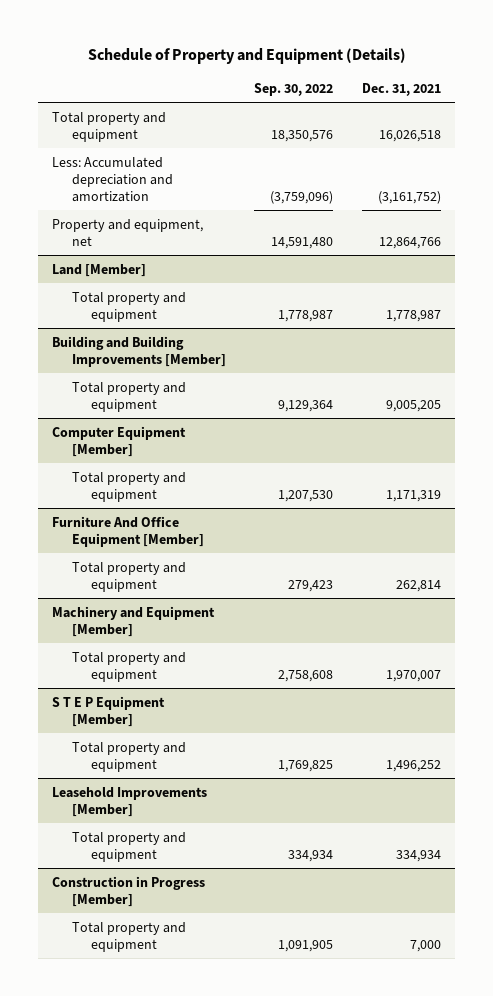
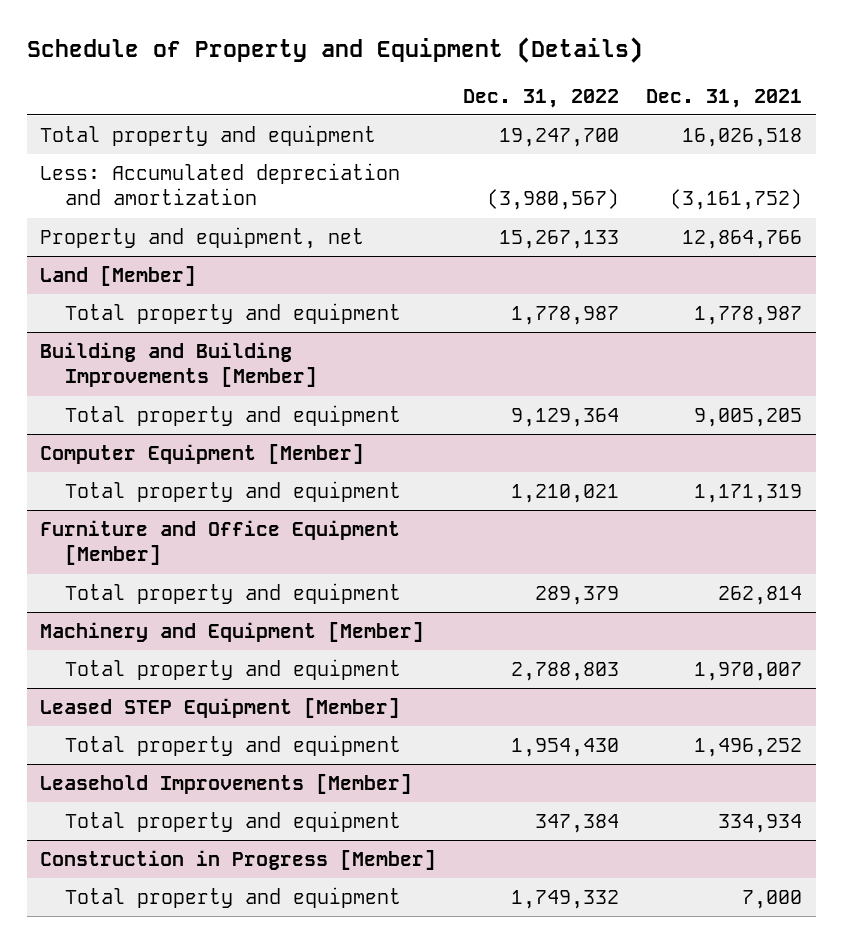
[254,82,334,96] Sep. 30, 2022 -> none
none -> [463,88,620,108] Dec. 31, 2022
[52,515,204,547] Furniture And Office Equipment [Member] -> [40,519,401,566] Furniture and Office Equipment [Member]
[52,695,166,727] S T E P Equipment [Member] -> [40,697,401,718] Leased STEP Equipment [Member]

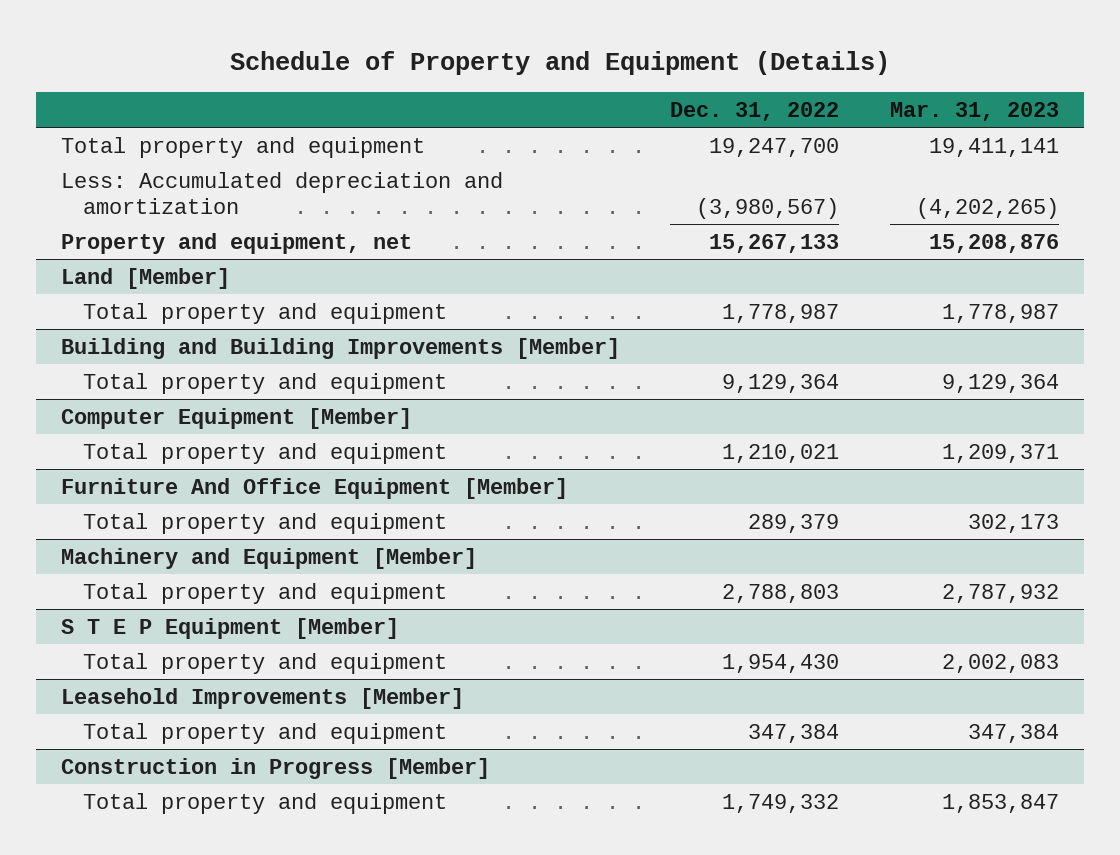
[646,88,803,108] Dec. 31, 2021 -> none
none -> [889,101,1059,121] Mar. 31, 2023
[40,519,401,566] Furniture and Office Equipment [Member] -> [60,477,568,499] Furniture And Office Equipment [Member]
[40,697,401,718] Leased STEP Equipment [Member] -> [60,617,399,639] S T E P Equipment [Member]

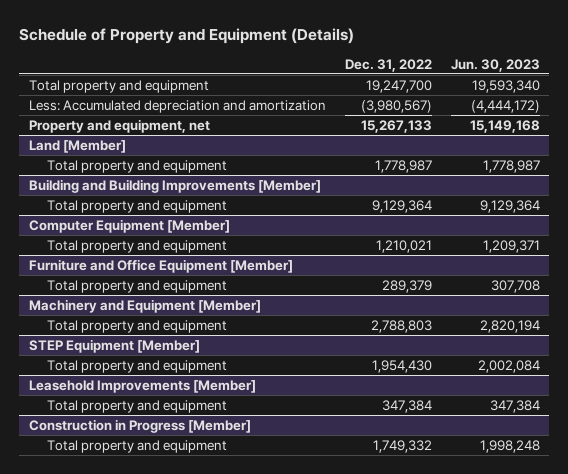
[889,101,1059,121] Mar. 31, 2023 -> none
none -> [450,58,540,72] Jun. 30, 2023
[60,477,568,499] Furniture And Office Equipment [Member] -> [28,258,293,273] Furniture and Office Equipment [Member]
[60,617,399,639] S T E P Equipment [Member] -> [28,338,200,353] STEP Equipment [Member]

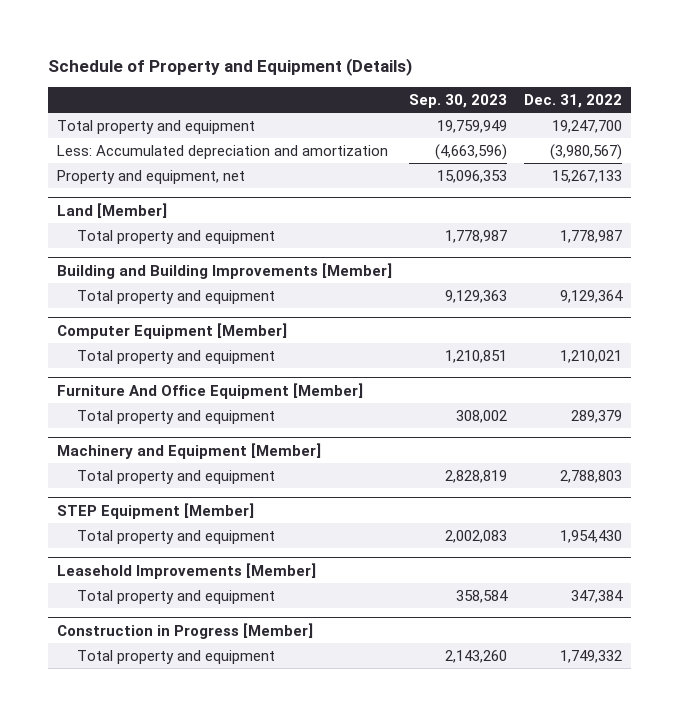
[450,58,540,72] Jun. 30, 2023 -> none
none -> [409,93,508,108] Sep. 30, 2023
[28,258,293,273] Furniture and Office Equipment [Member] -> [56,382,363,399] Furniture And Office Equipment [Member]

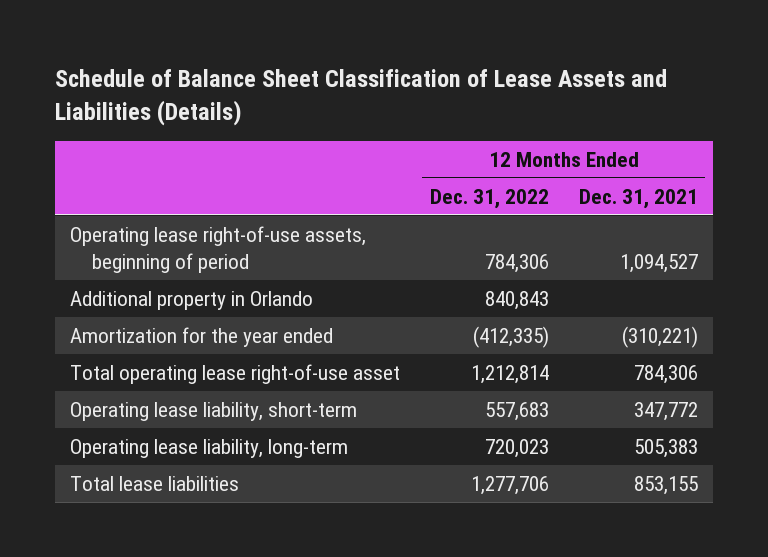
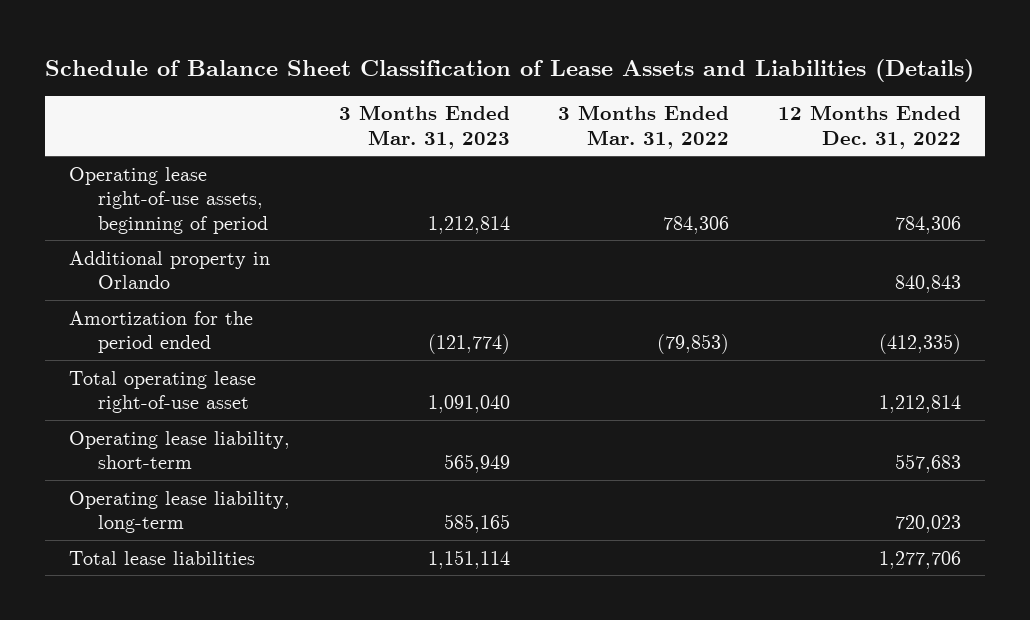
[578,188,698,209] Dec. 31, 2021 -> none
none -> [338,105,510,149] 3 Months Ended Mar. 31, 2023
none -> [558,105,730,149] 3 Months Ended Mar. 31, 2022
[69,326,333,347] Amortization for the year ended -> [68,310,253,354] Amortization for the period ended

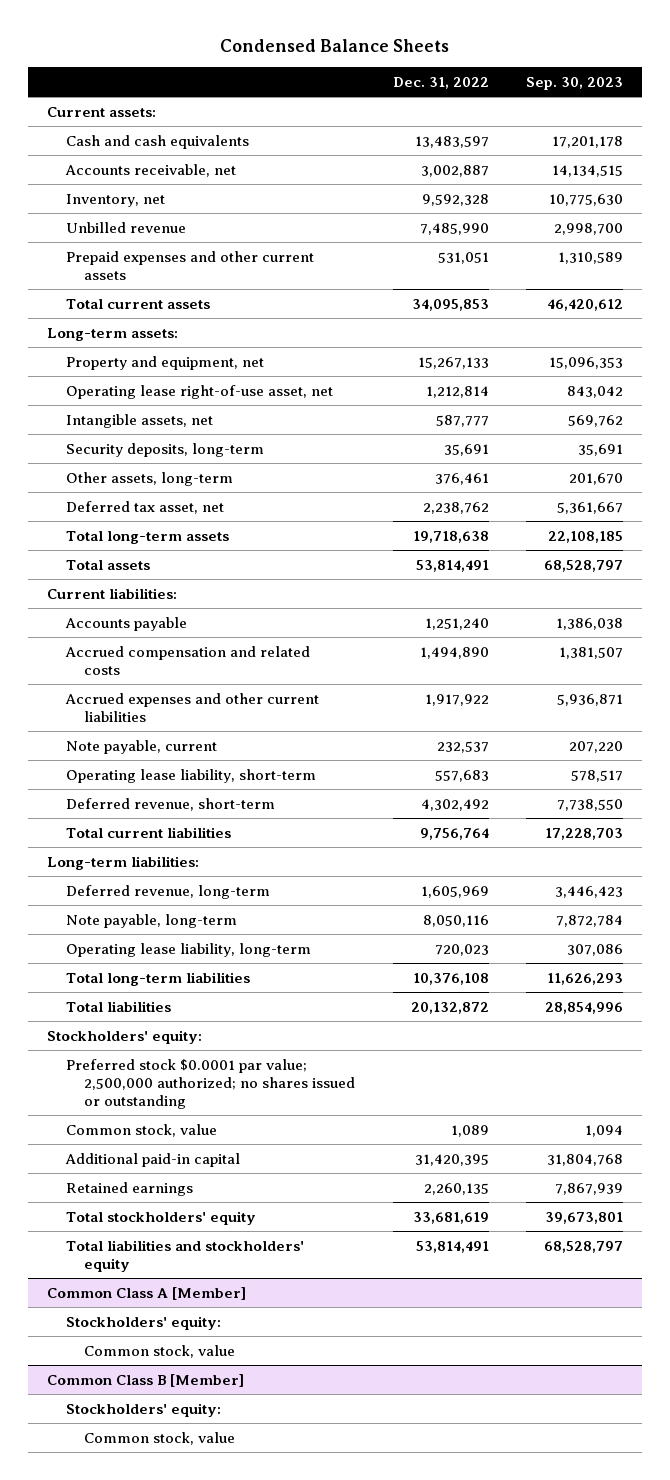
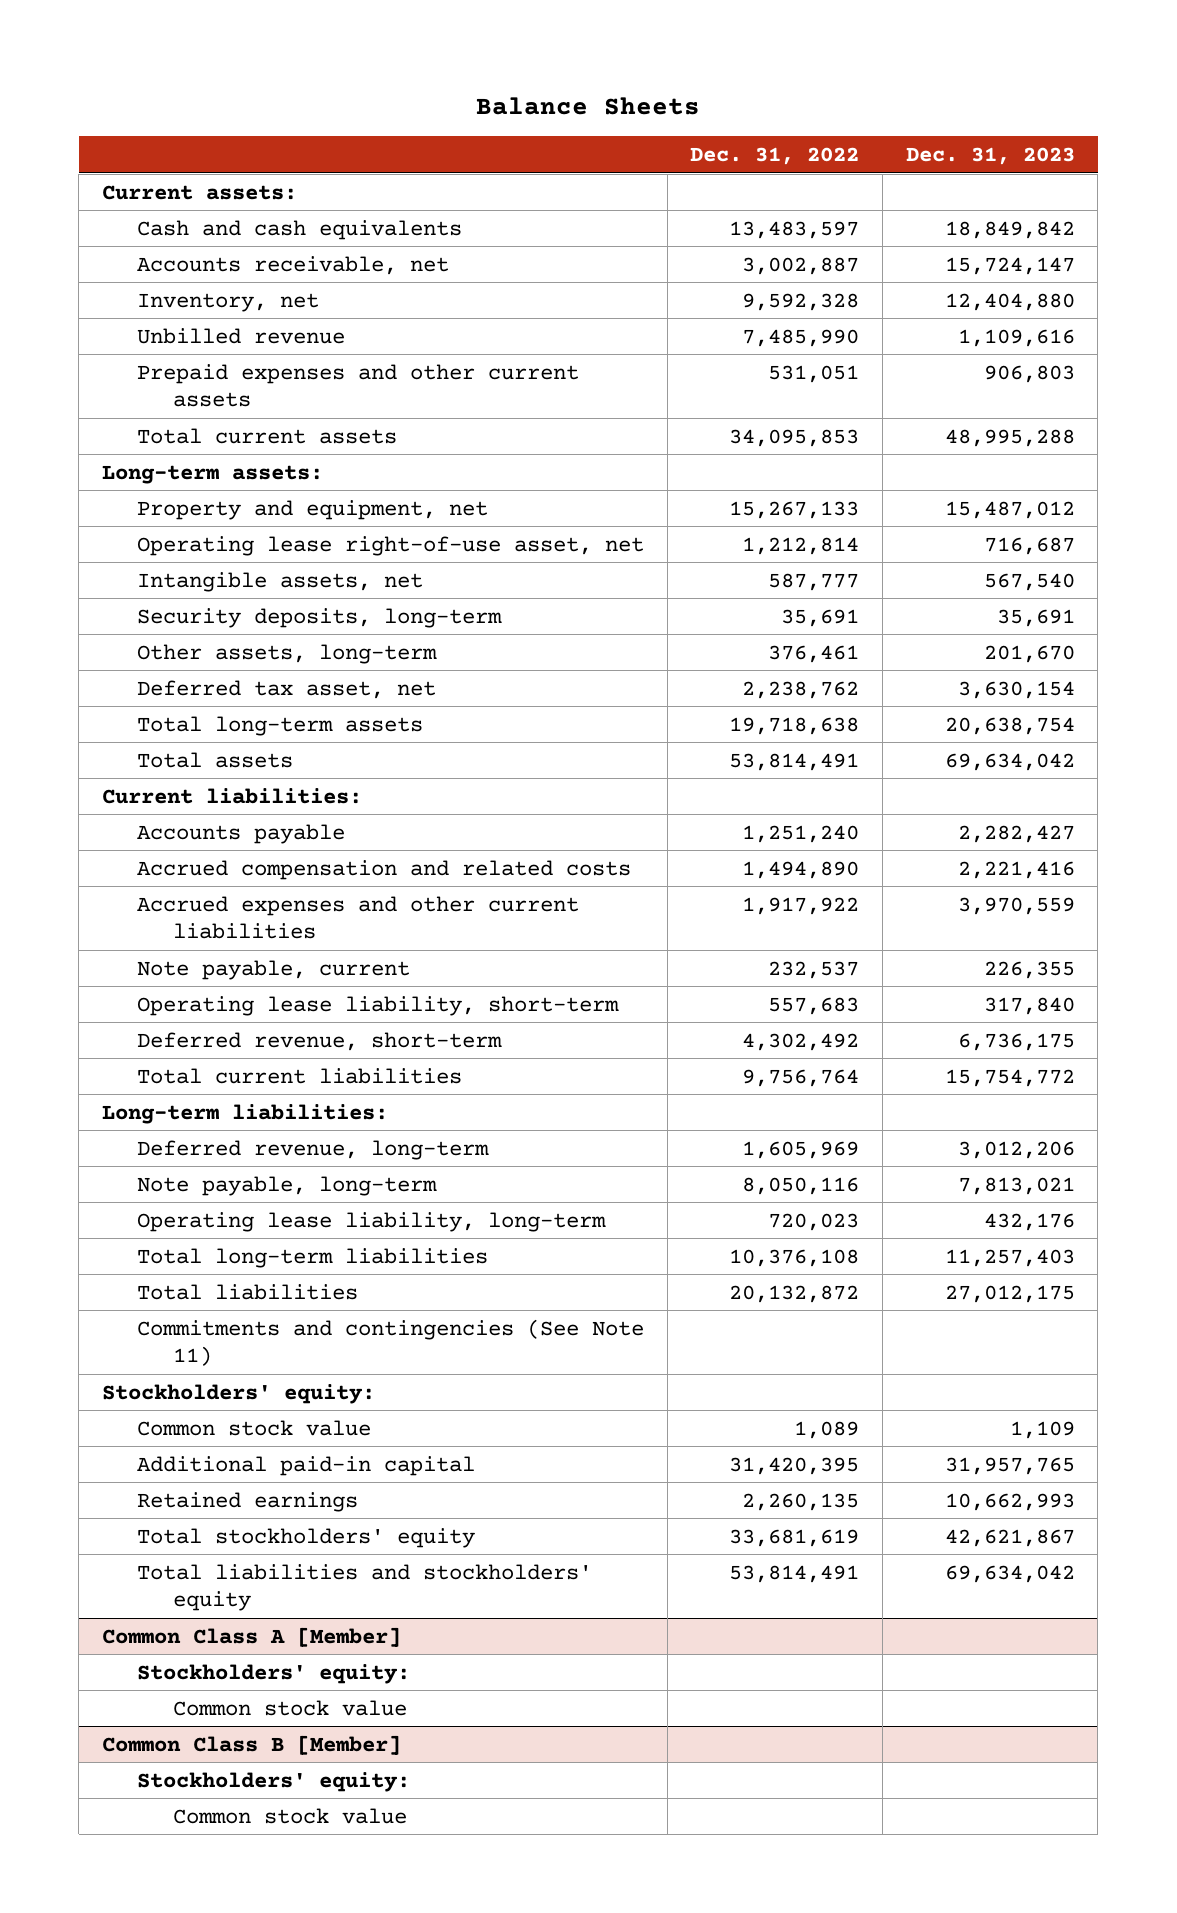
[220,38,450,52] Condensed Balance Sheets -> [476,96,701,115] Balance Sheets
[526,76,624,90] Sep. 30, 2023 -> none
none -> [905,147,1075,166] Dec. 31, 2023
none -> [137,1318,645,1367] Commitments and contingencies (See Note 11)
[65,1058,356,1109] Preferred stock $0.0001 par value; 2,500,000 authorized; no shares issued or outstanding -> none
[65,1123,217,1137] Common stock, value -> [137,1419,372,1436] Common stock value
[84,1344,236,1358] Common stock, value -> [172,1699,407,1716] Common stock value
[84,1431,236,1445] Common stock, value -> [172,1807,407,1824] Common stock value

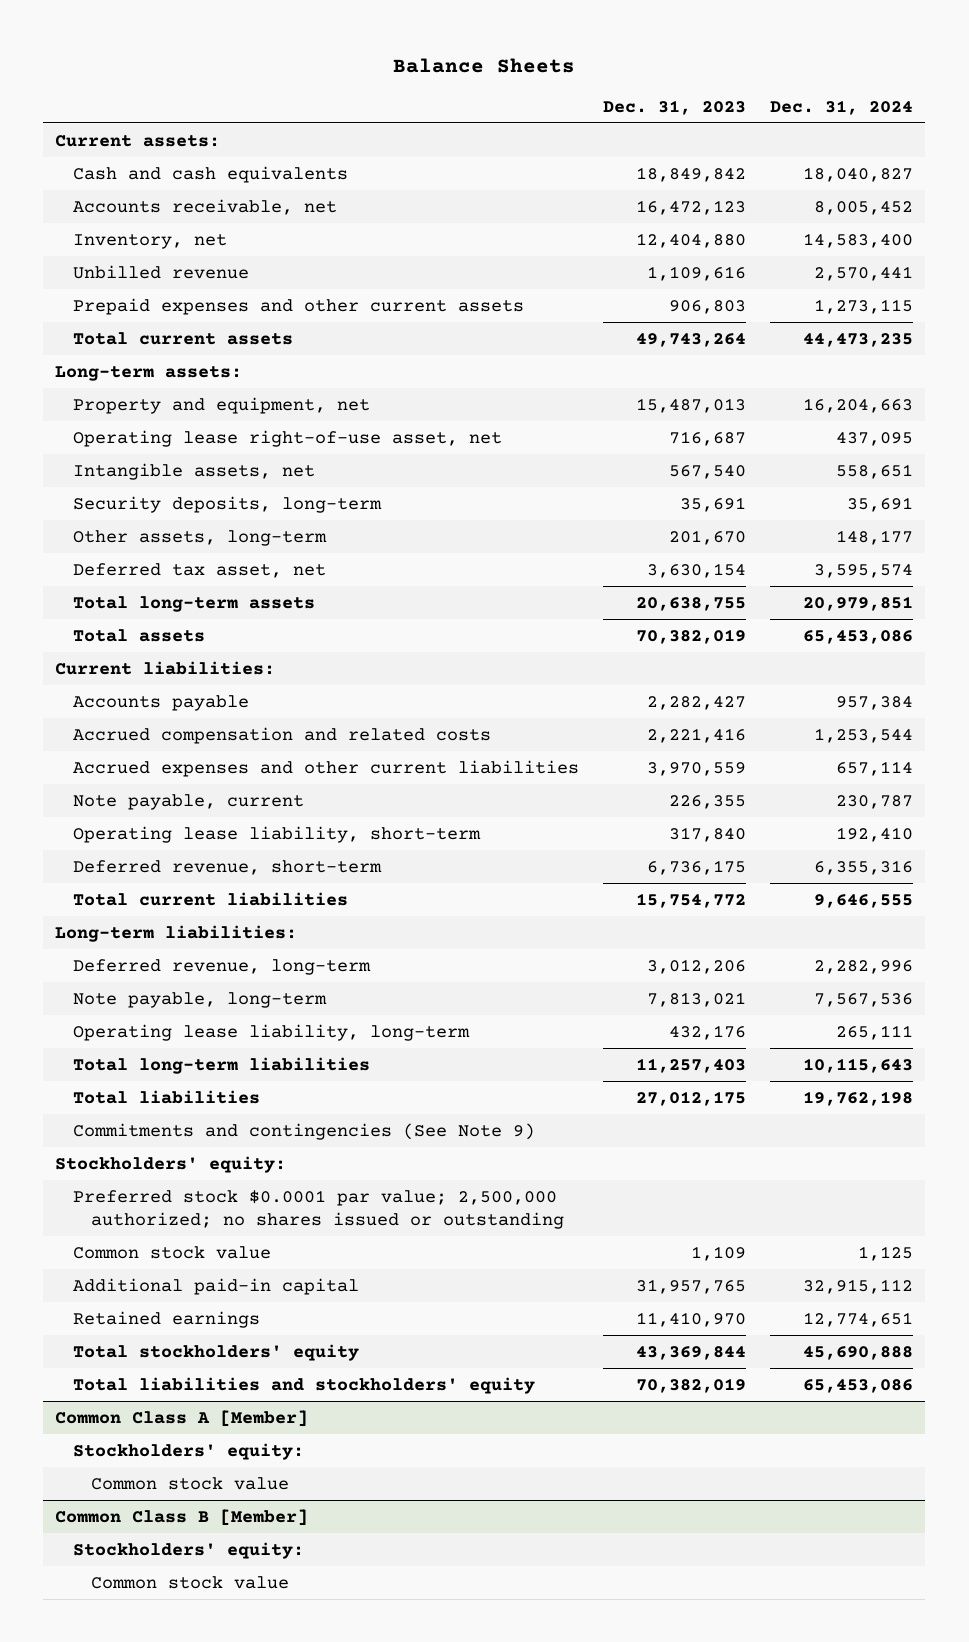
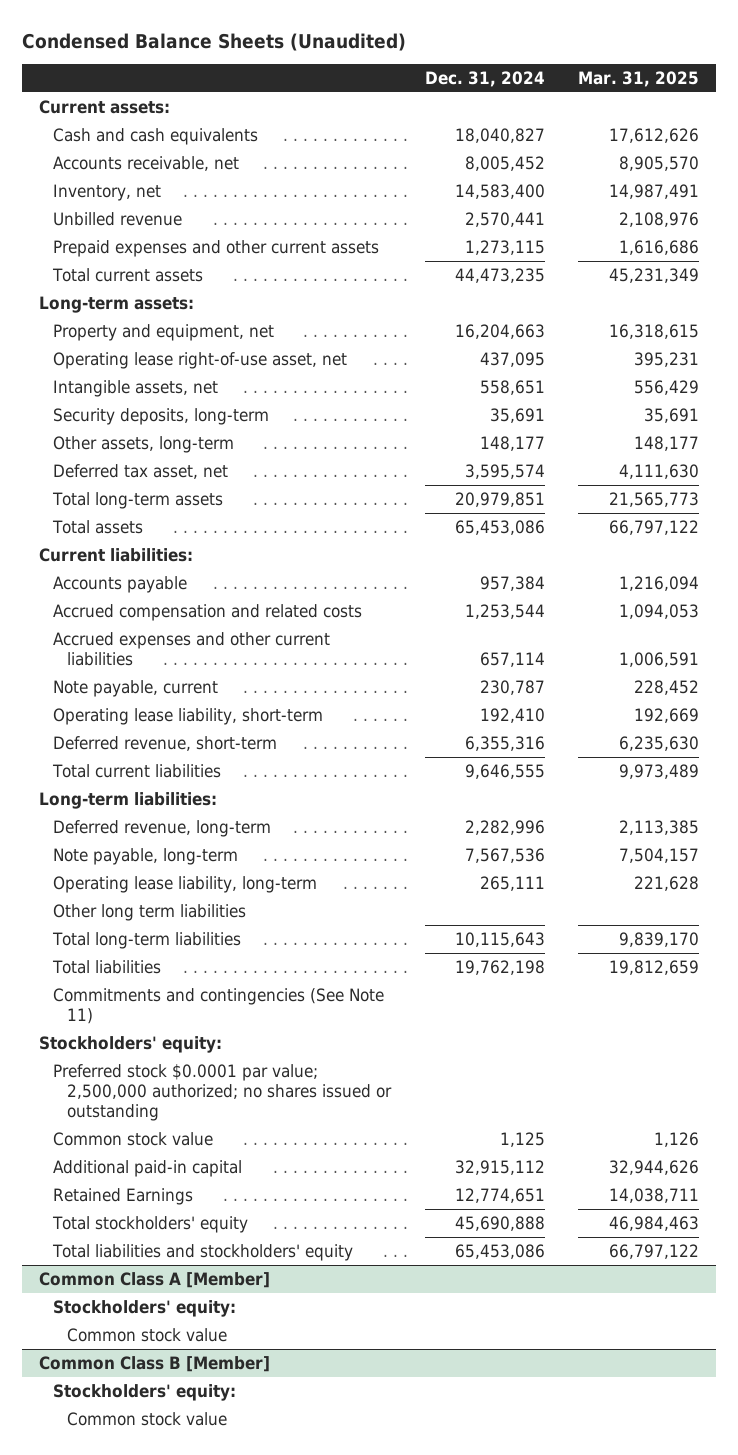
[393,57,576,73] Balance Sheets -> [22,32,407,51] Condensed Balance Sheets (Unaudited)
[603,100,747,116] Dec. 31, 2023 -> none
none -> [577,71,699,88] Mar. 31, 2025
none -> [53,903,247,921] Other long term liabilities
[73,1122,536,1140] Commitments and contingencies (See Note 9) -> [53,987,385,1024] Commitments and contingencies (See Note 11)
[73,1310,261,1328] Retained earnings -> [53,1187,194,1205] Retained Earnings

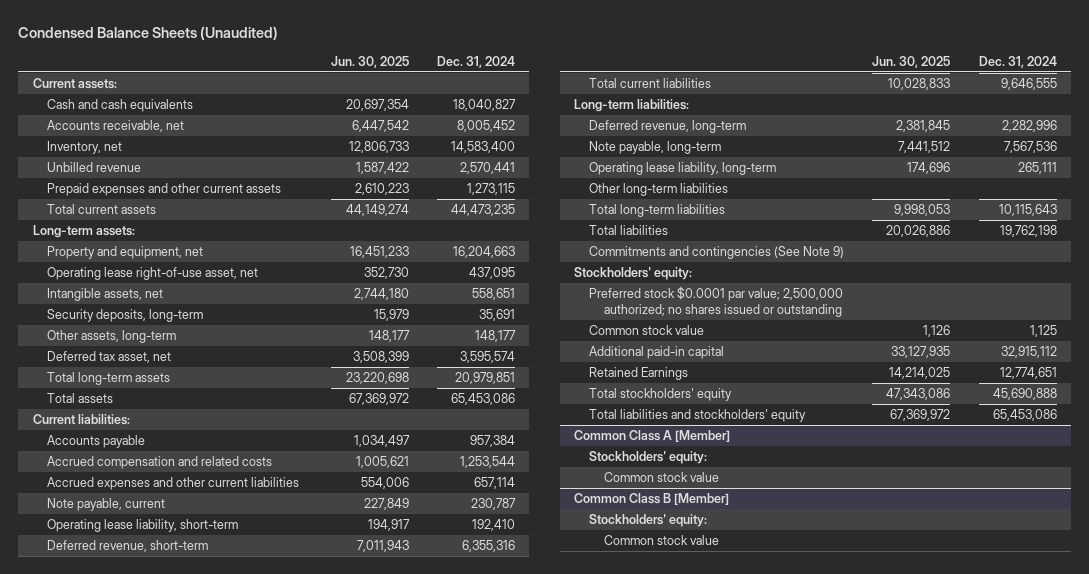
[577,71,699,88] Mar. 31, 2025 -> none
none -> [330,55,409,68] Jun. 30, 2025
[53,903,247,921] Other long term liabilities -> [589,183,729,197] Other long-term liabilities
[53,987,385,1024] Commitments and contingencies (See Note 11) -> [589,246,845,260] Commitments and contingencies (See Note 9)

